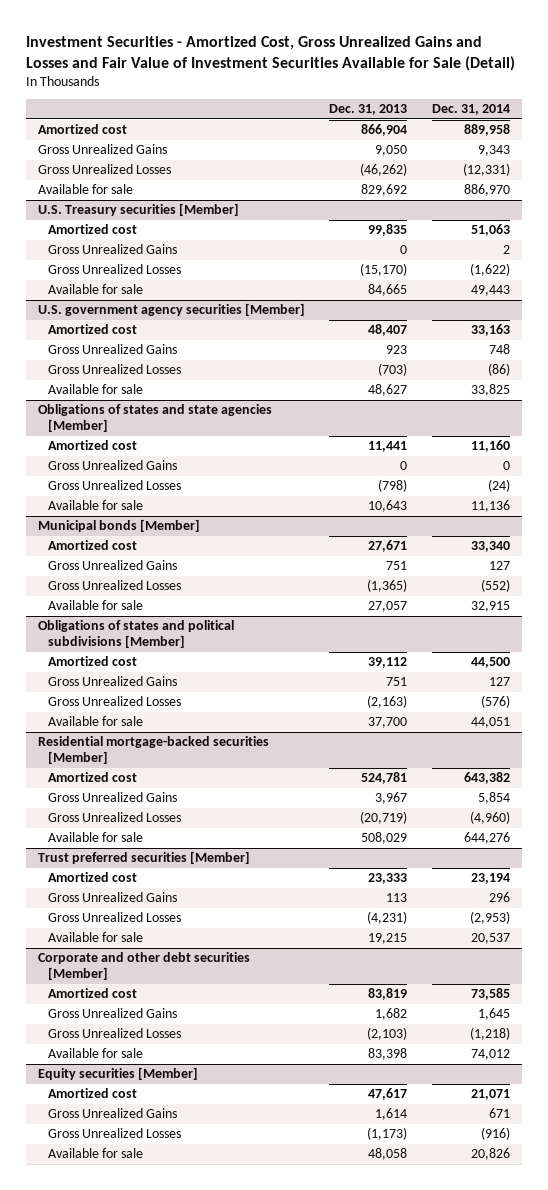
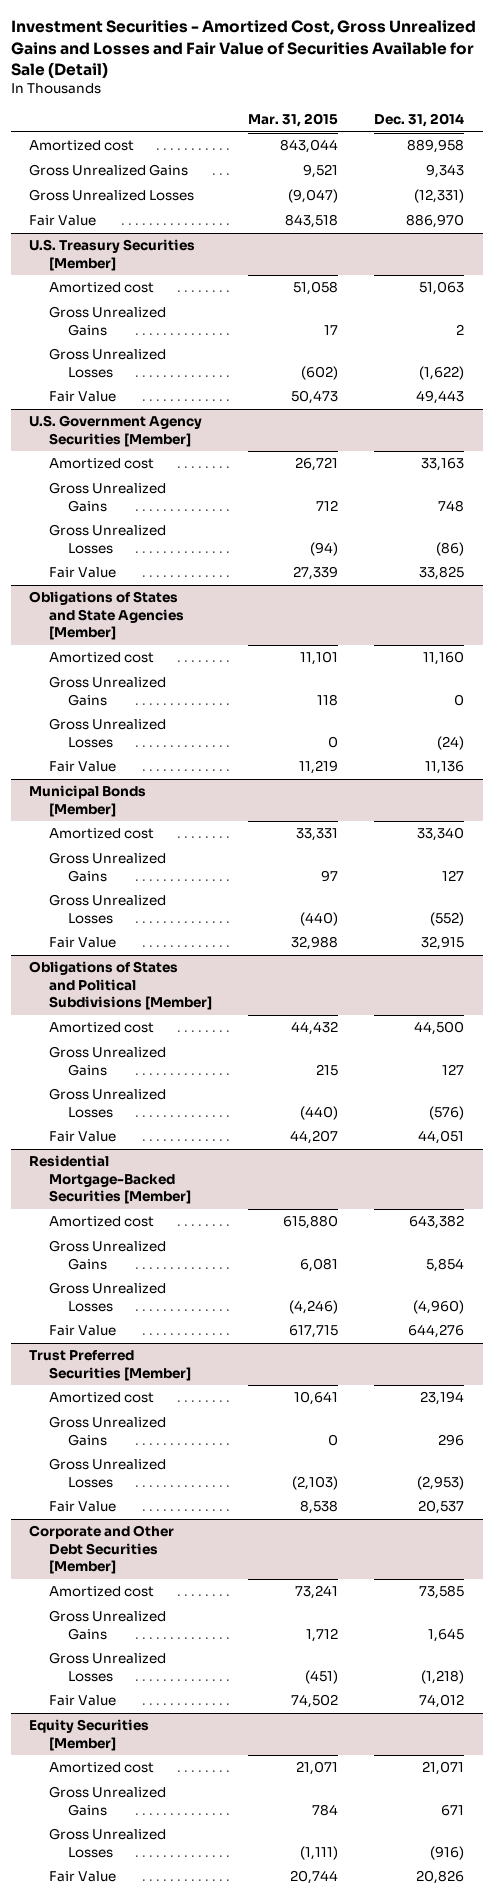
[25,35,515,71] Investment Securities - Amortized Cost, Gross Unrealized Gains and Losses and Fair Value of Investment Securities Available for Sale (Detail) -> [11,20,477,78] Investment Securities - Amortized Cost, Gross Unrealized Gains and Losses and Fair Value of Securities Available for Sale (Detail)
[329,104,408,116] Dec. 31, 2013 -> none
none -> [248,113,339,128] Mar. 31, 2015
[38,184,134,195] Available for sale -> [29,215,97,227] Fair Value
[38,203,240,217] U.S. Treasury securities [Member] -> [29,239,196,271] U.S. Treasury Securities [Member]
[48,284,144,295] Available for sale -> [48,391,116,403] Fair Value
[38,303,306,317] U.S. government agency securities [Member] -> [29,415,203,447] U.S. Government Agency Securities [Member]
[48,384,144,395] Available for sale -> [48,567,116,579] Fair Value
[38,404,273,433] Obligations of states and state agencies [Member] -> [29,591,184,641] Obligations of States and State Agencies [Member]
[48,500,144,511] Available for sale -> [48,761,116,773] Fair Value
[38,519,201,533] Municipal bonds [Member] -> [29,785,147,817] Municipal Bonds [Member]
[48,600,144,611] Available for sale -> [48,937,116,949] Fair Value
[38,620,235,649] Obligations of states and political subdivisions [Member] -> [29,961,212,1011] Obligations of States and Political Subdivisions [Member]
[48,716,144,727] Available for sale -> [48,1131,116,1143] Fair Value
[38,736,270,765] Residential mortgage-backed securities [Member] -> [29,1155,191,1205] Residential Mortgage-Backed Securities [Member]
[48,832,144,843] Available for sale -> [48,1325,116,1337] Fair Value
[38,851,251,865] Trust preferred securities [Member] -> [29,1350,191,1381] Trust Preferred Securities [Member]
[48,932,144,943] Available for sale -> [48,1501,116,1513] Fair Value
[38,952,251,981] Corporate and other debt securities [Member] -> [29,1525,175,1575] Corporate and Other Debt Securities [Member]
[48,1048,144,1059] Available for sale -> [48,1695,116,1707] Fair Value
[38,1067,199,1081] Equity securities [Member] -> [29,1719,150,1751] Equity Securities [Member]
[48,1148,144,1159] Available for sale -> [48,1871,116,1883] Fair Value

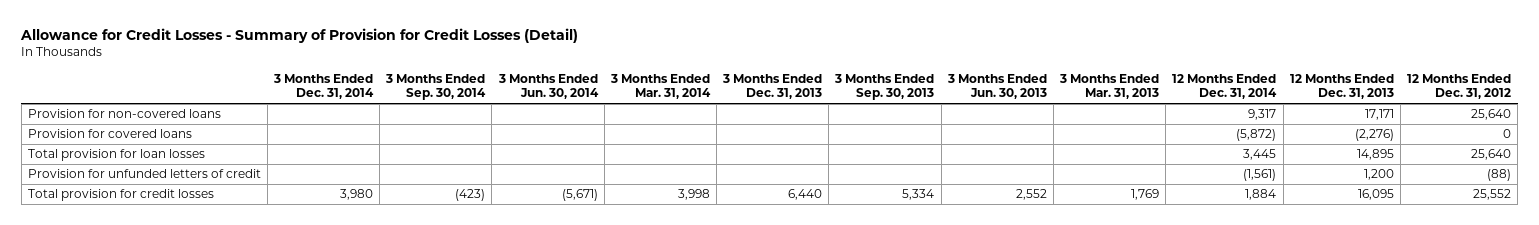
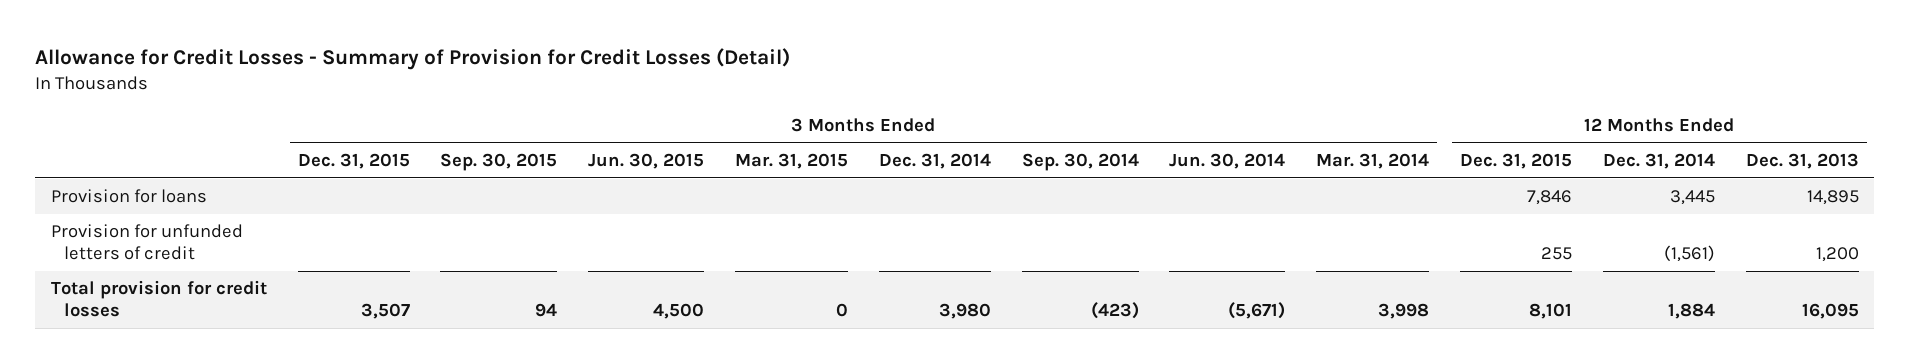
[722,73,823,100] 3 Months Ended Dec. 31, 2013 -> none
[834,73,935,101] 3 Months Ended Sep. 30, 2013 -> none
[946,73,1047,100] 3 Months Ended Jun. 30, 2013 -> none
[1059,73,1160,100] 3 Months Ended Mar. 31, 2013 -> none
[1406,73,1511,100] 12 Months Ended Dec. 31, 2012 -> none
none -> [297,152,410,169] Dec. 31, 2015
none -> [440,152,558,171] Sep. 30, 2015
none -> [588,152,705,169] Jun. 30, 2015
none -> [734,152,848,169] Mar. 31, 2015
none -> [1460,152,1573,169] Dec. 31, 2015
[27,109,221,119] Provision for non-covered loans -> none
[27,129,192,139] Provision for covered loans -> none
[27,149,205,162] Total provision for loan losses -> [50,189,207,204] Provision for loans

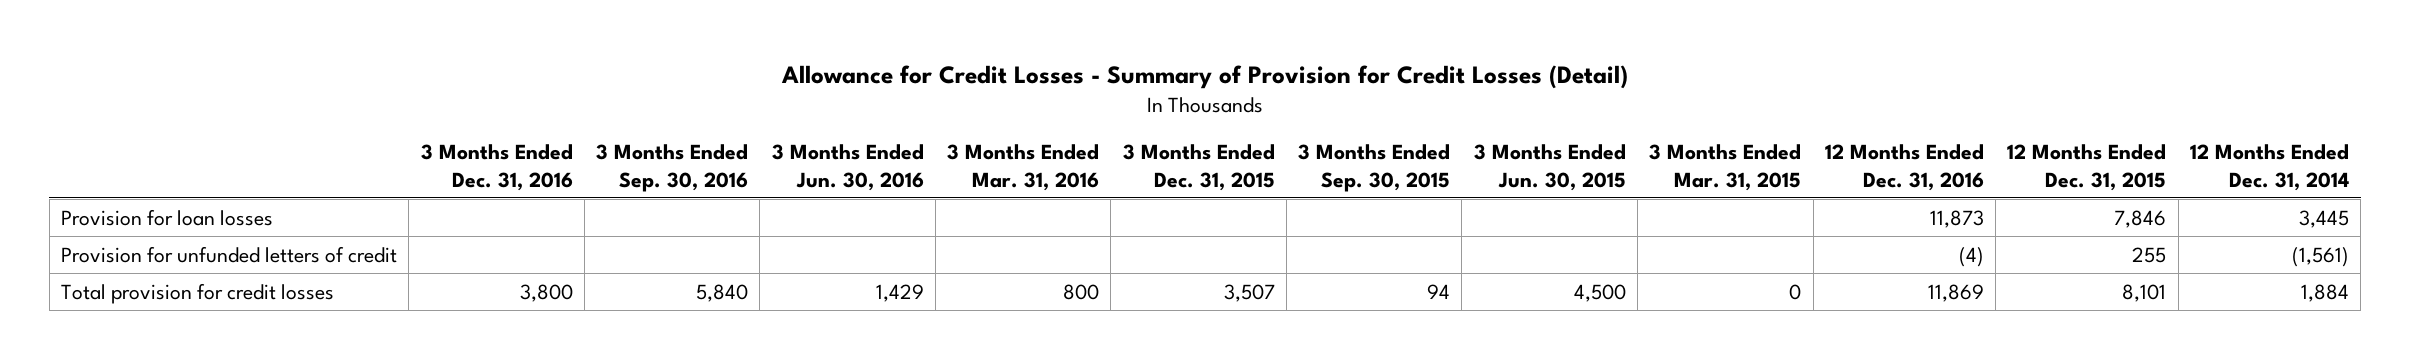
[878,152,991,169] Dec. 31, 2014 -> none
[1021,152,1139,171] Sep. 30, 2014 -> none
[1169,152,1286,169] Jun. 30, 2014 -> none
[1316,152,1430,169] Mar. 31, 2014 -> none
[1745,152,1859,169] Dec. 31, 2013 -> none
none -> [420,144,573,191] 3 Months Ended Dec. 31, 2016
none -> [596,144,749,192] 3 Months Ended Sep. 30, 2016
none -> [771,144,924,191] 3 Months Ended Jun. 30, 2016
none -> [947,144,1100,191] 3 Months Ended Mar. 31, 2016
none -> [1824,144,1984,191] 12 Months Ended Dec. 31, 2016
[50,189,207,204] Provision for loans -> [61,208,274,226] Provision for loan losses

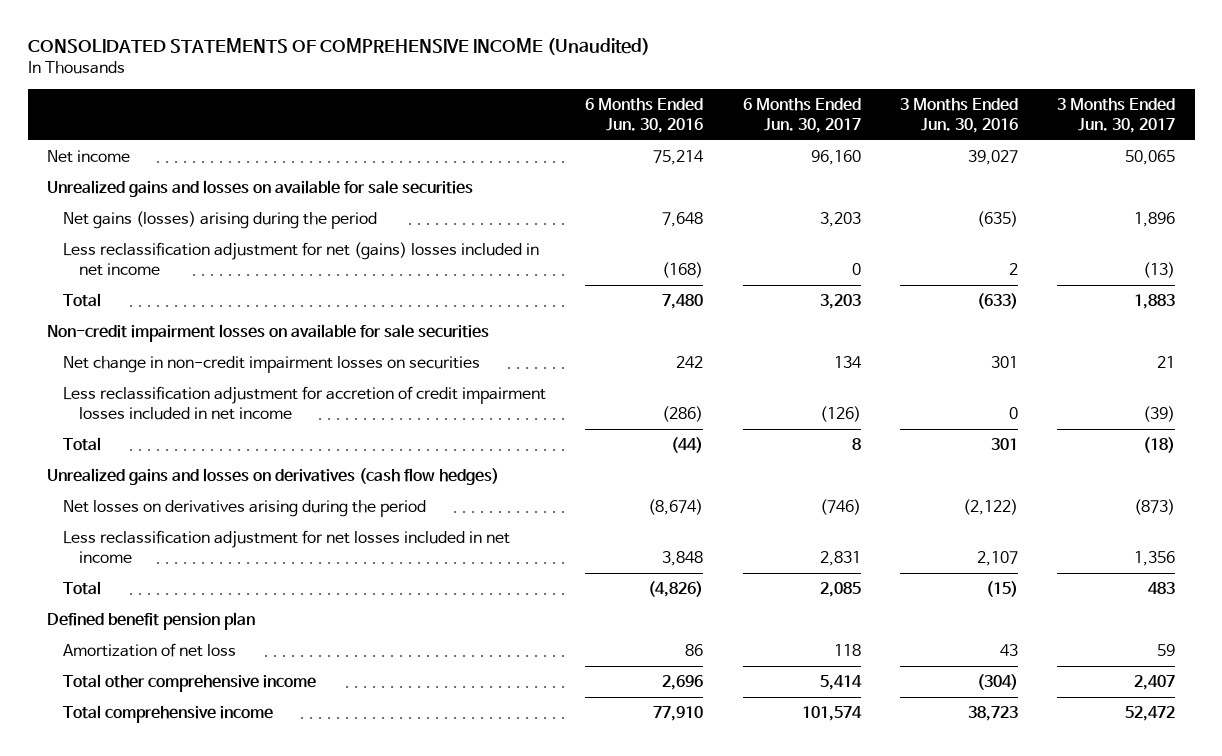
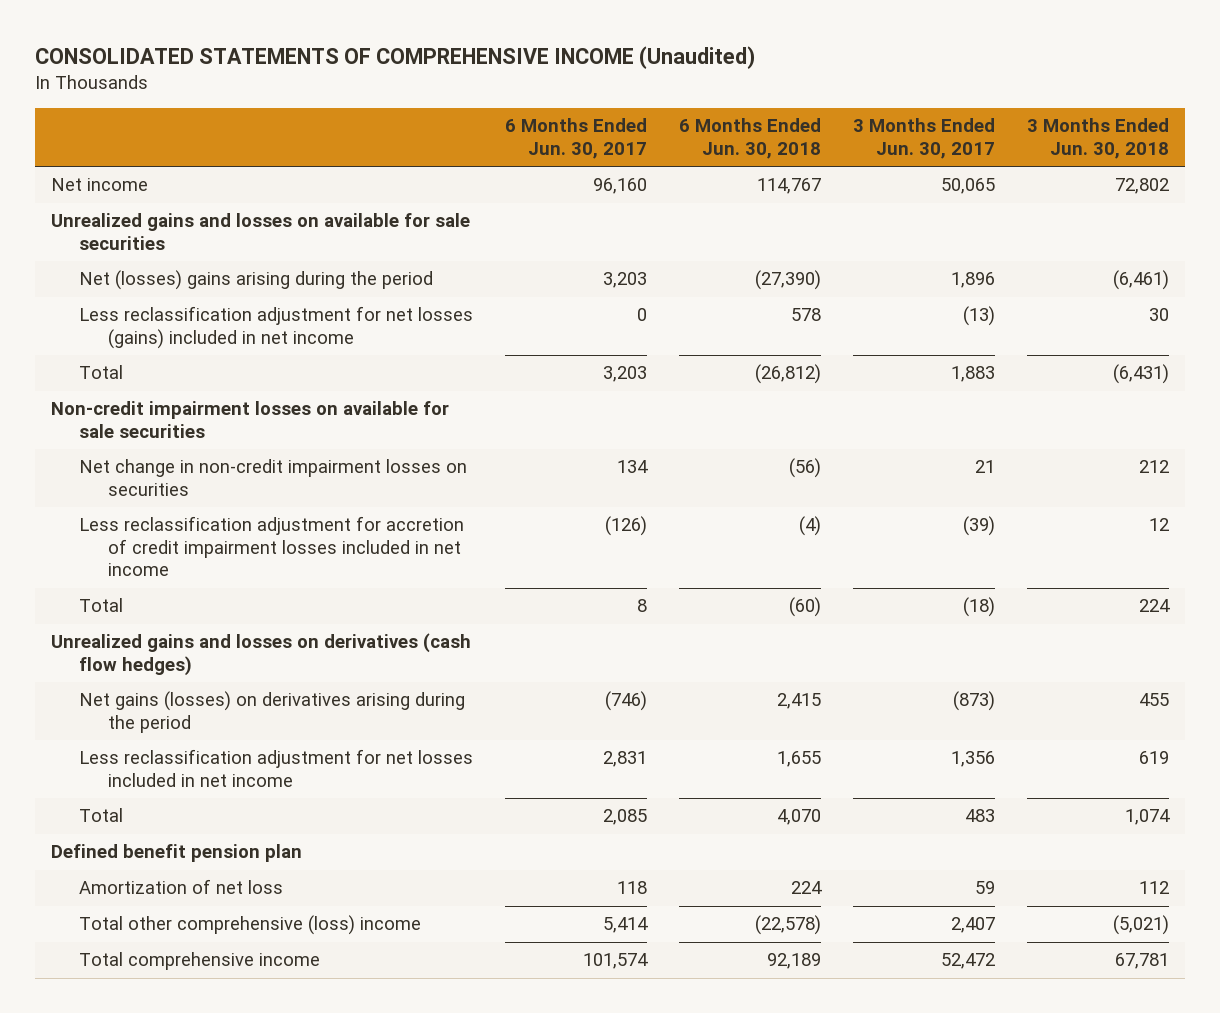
[585,97,704,133] 6 Months Ended Jun. 30, 2016 -> none
[899,97,1018,133] 3 Months Ended Jun. 30, 2016 -> none
none -> [679,118,822,160] 6 Months Ended Jun. 30, 2018
none -> [1026,118,1169,160] 3 Months Ended Jun. 30, 2018
[63,211,378,230] Net gains (losses) arising during the period -> [79,270,434,291] Net (losses) gains arising during the period
[63,242,540,277] Less reclassification adjustment for net (gains) losses included in net income -> [79,306,474,349] Less reclassification adjustment for net losses (gains) included in net income
[63,500,427,518] Net losses on derivatives arising during the period -> [79,691,466,733] Net gains (losses) on derivatives arising during the period
[63,674,317,693] Total other comprehensive income -> [79,915,422,936] Total other comprehensive (loss) income

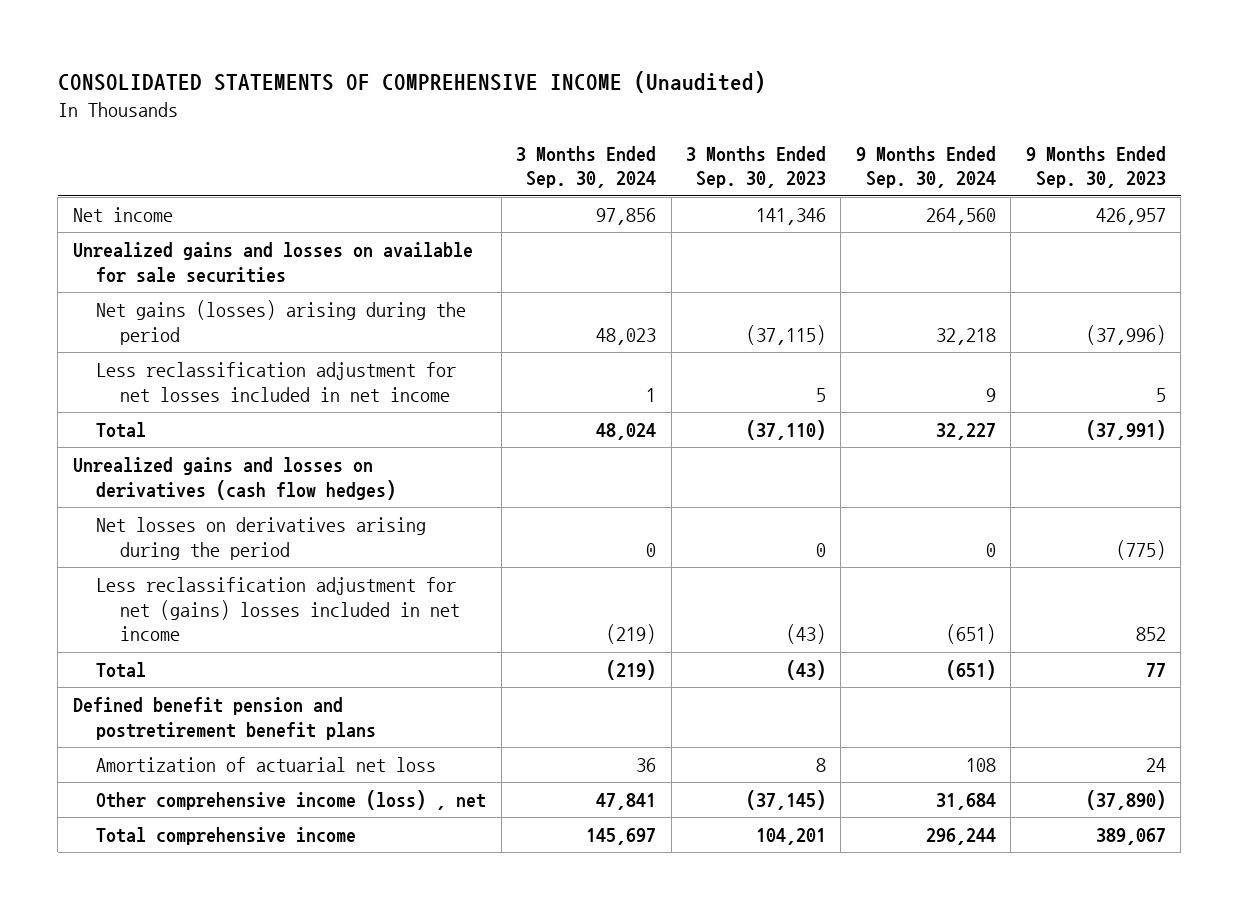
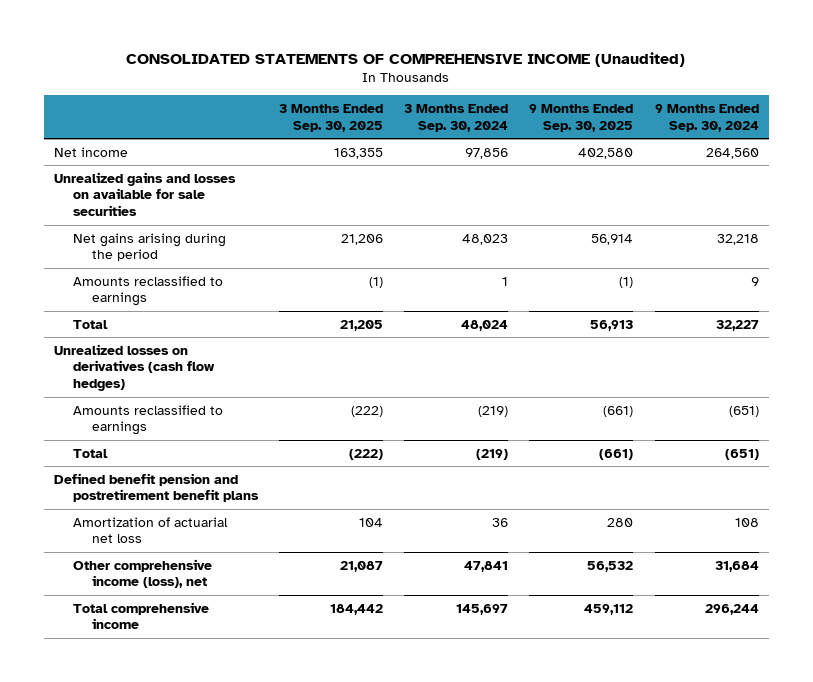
[686,145,827,189] 3 Months Ended Sep. 30, 2023 -> none
[1025,145,1166,189] 9 Months Ended Sep. 30, 2023 -> none
none -> [279,104,384,132] 3 Months Ended Sep. 30, 2025
none -> [529,104,634,132] 9 Months Ended Sep. 30, 2025
[96,300,467,345] Net gains (losses) arising during the period -> [72,232,226,262] Net gains arising during the period
[96,362,457,402] Less reclassification adjustment for net losses included in net income -> [72,275,223,307] Amounts reclassified to earnings
[96,517,427,560] Net losses on derivatives arising during the period -> none
[72,457,397,500] Unrealized gains and losses on derivatives (cash flow hedges) -> [54,343,215,392] Unrealized losses on derivatives (cash flow hedges)
[96,577,460,642] Less reclassification adjustment for net (gains) losses included in net income -> [72,404,223,436] Amounts reclassified to earnings
[96,790,487,811] Other comprehensive income (loss) , net -> [72,558,212,589] Other comprehensive income (loss), net

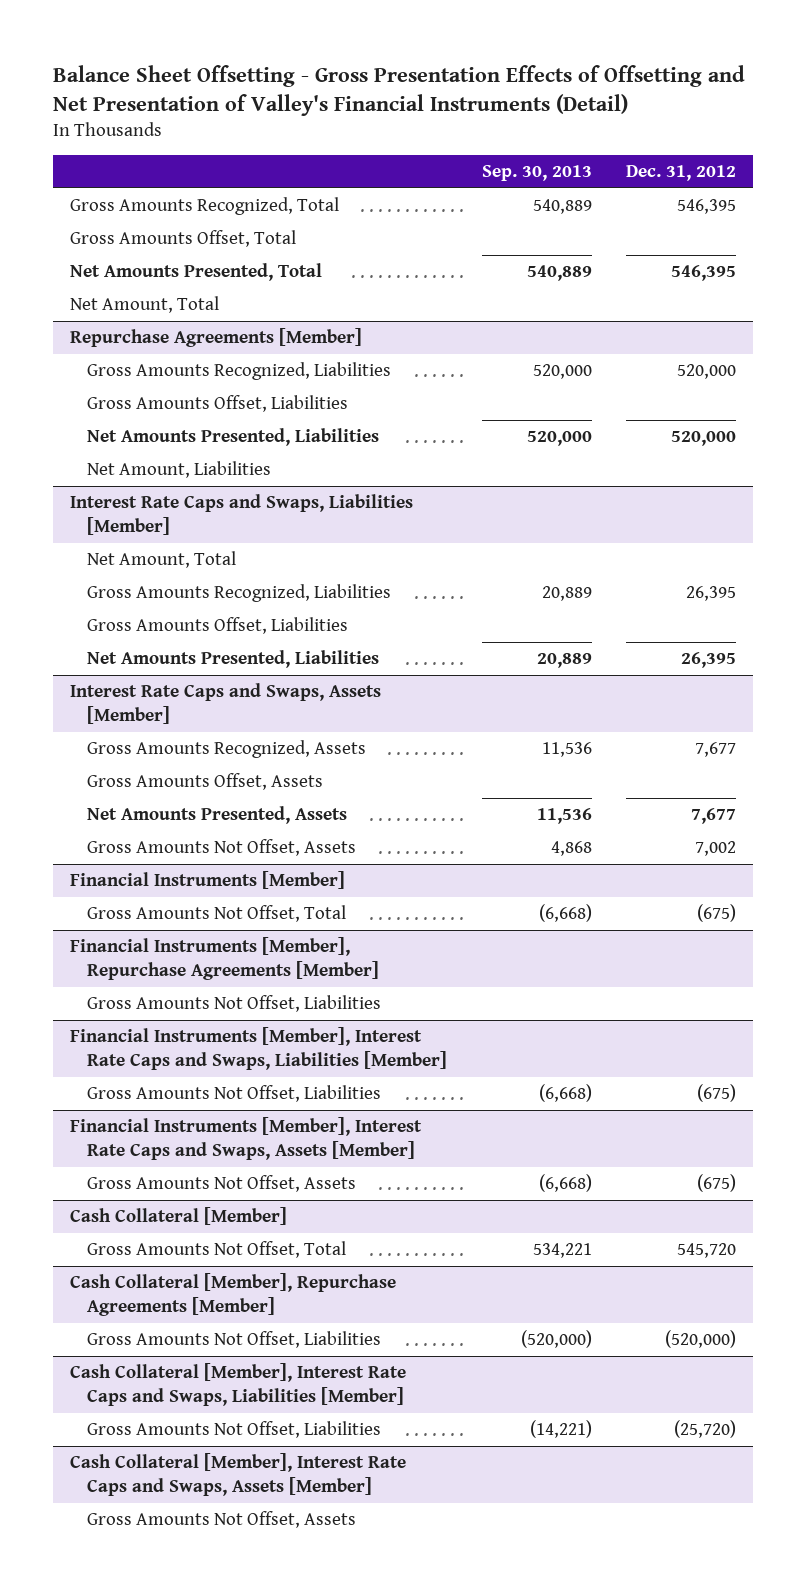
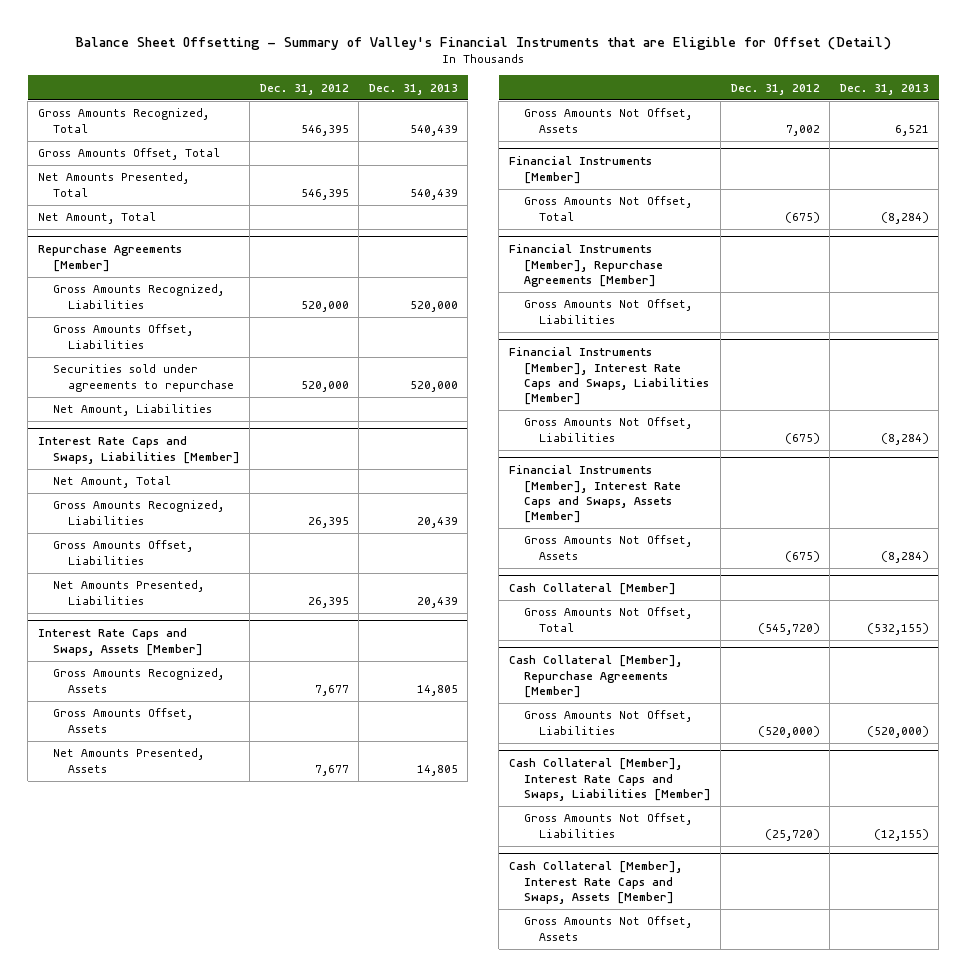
[52,64,745,116] Balance Sheet Offsetting - Gross Presentation Effects of Offsetting and Net Presentation of Valley's Financial Instruments (Detail) -> [75,36,892,50] Balance Sheet Offsetting - Summary of Valley's Financial Instruments that are Eligible for Offset (Detail)
[481,165,592,182] Sep. 30, 2013 -> none
none -> [368,83,458,95] Dec. 31, 2013
[87,428,380,447] Net Amounts Presented, Liabilities -> [52,364,235,392] Securities sold under agreements to repurchase
[677,1243,737,1259] 545,720 -> [757,622,820,635] (545,720)

